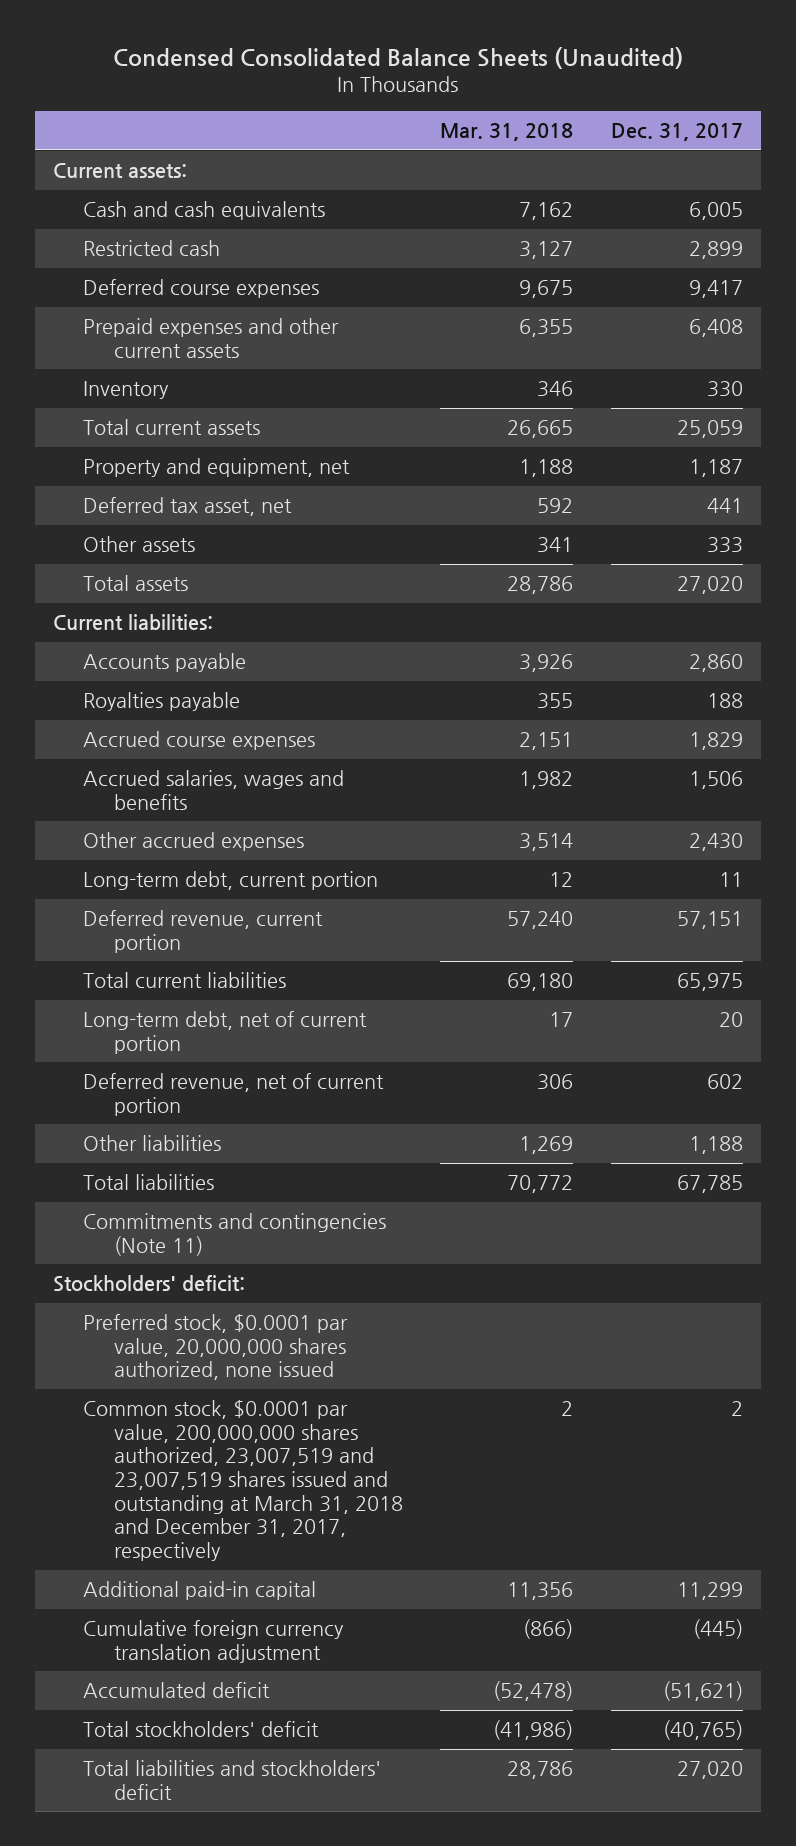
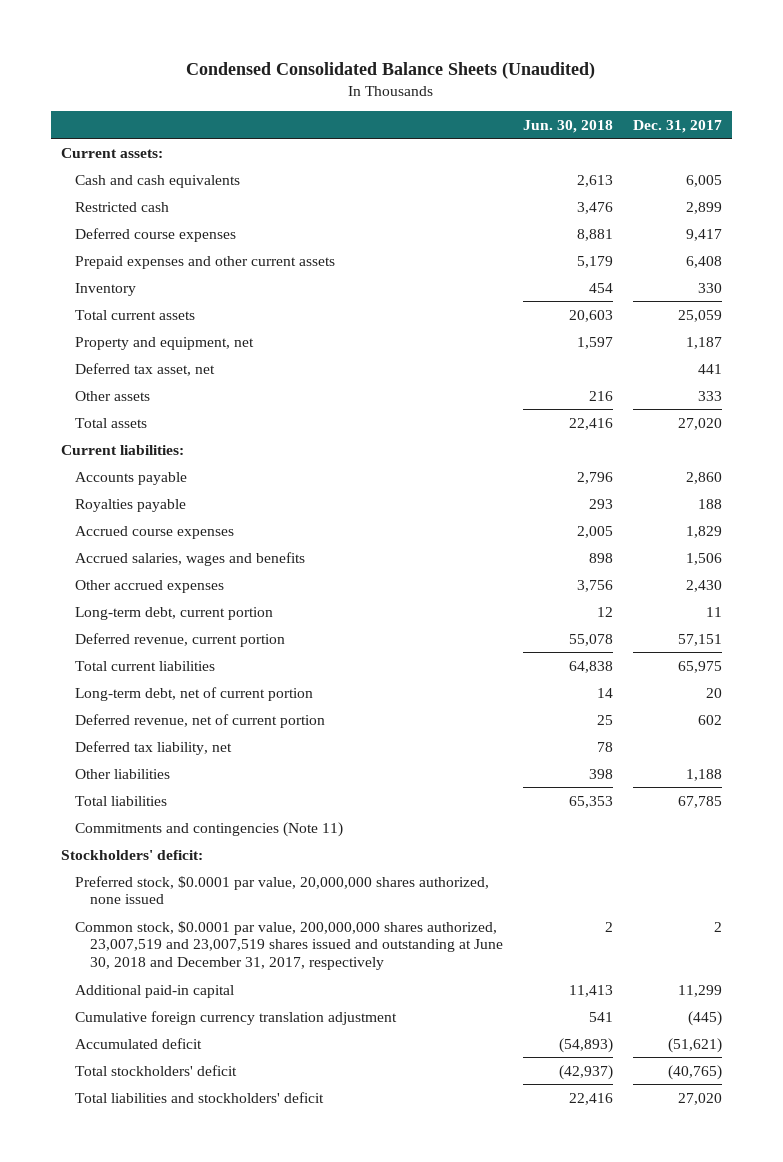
[440,123,574,142] Mar. 31, 2018 -> none
none -> [522,119,613,133] Jun. 30, 2018
none -> [75,740,233,755] Deferred tax liability, net
[83,1400,403,1561] Common stock, $0.0001 par value, 200,000,000 shares authorized, 23,007,519 and 23,007,519 shares issued and outstanding at March 31, 2018 and December 31, 2017, respectively -> [75,920,503,971] Common stock, $0.0001 par value, 200,000,000 shares authorized, 23,007,519 and 23,007,519 shares issued and outstanding at June 30, 2018 and December 31, 2017, respectively

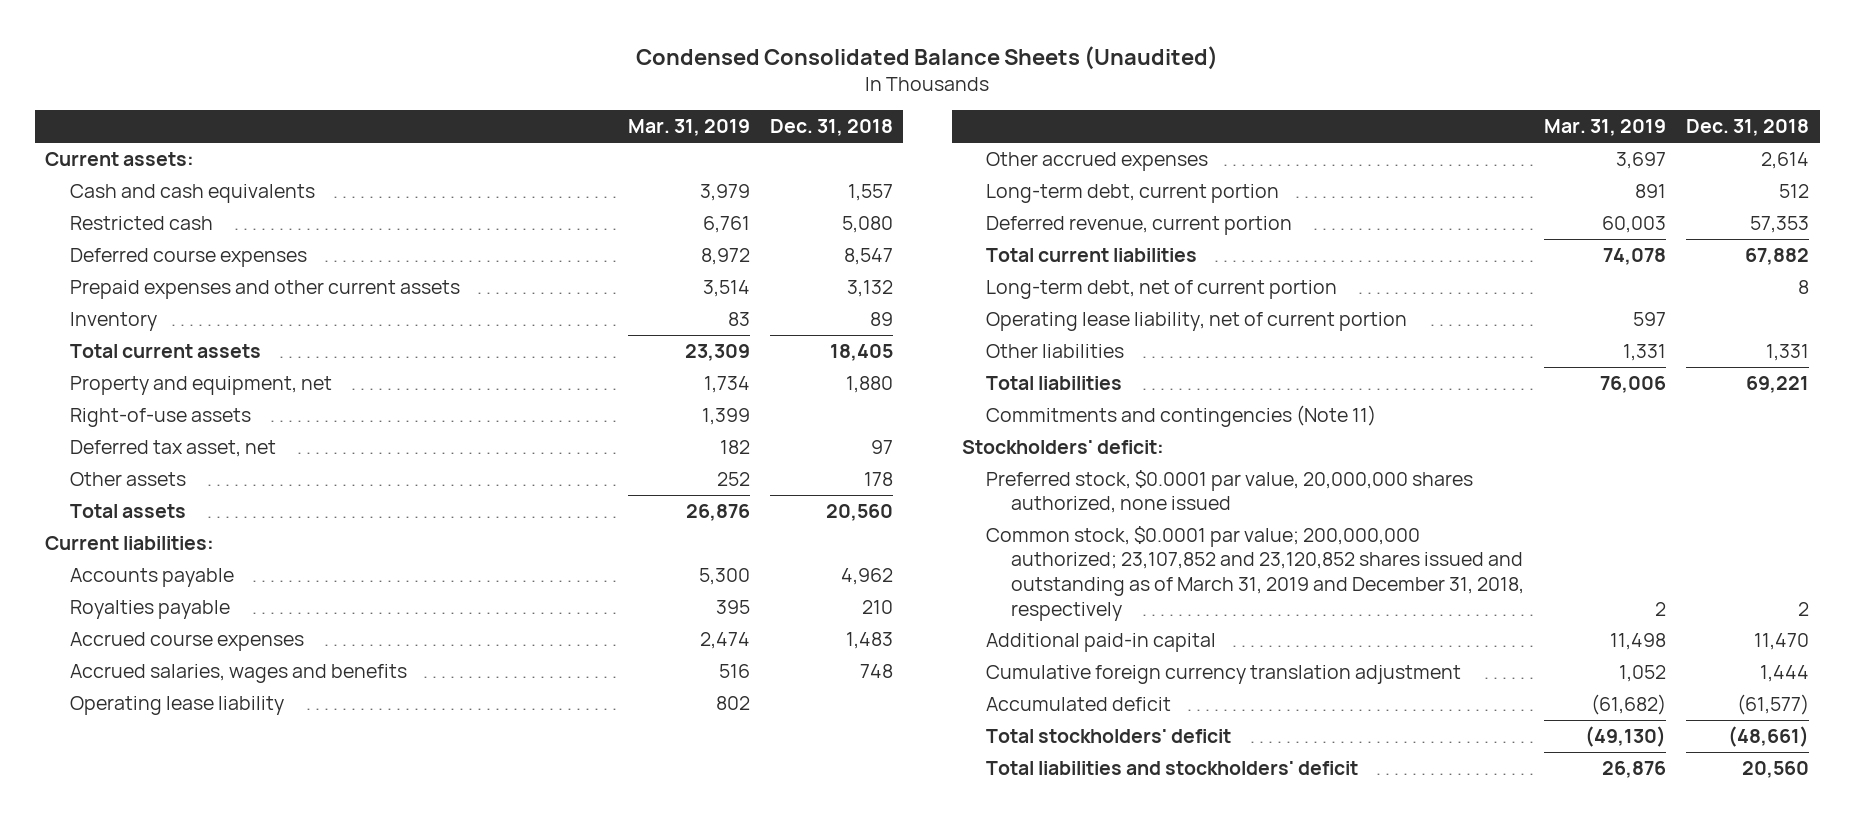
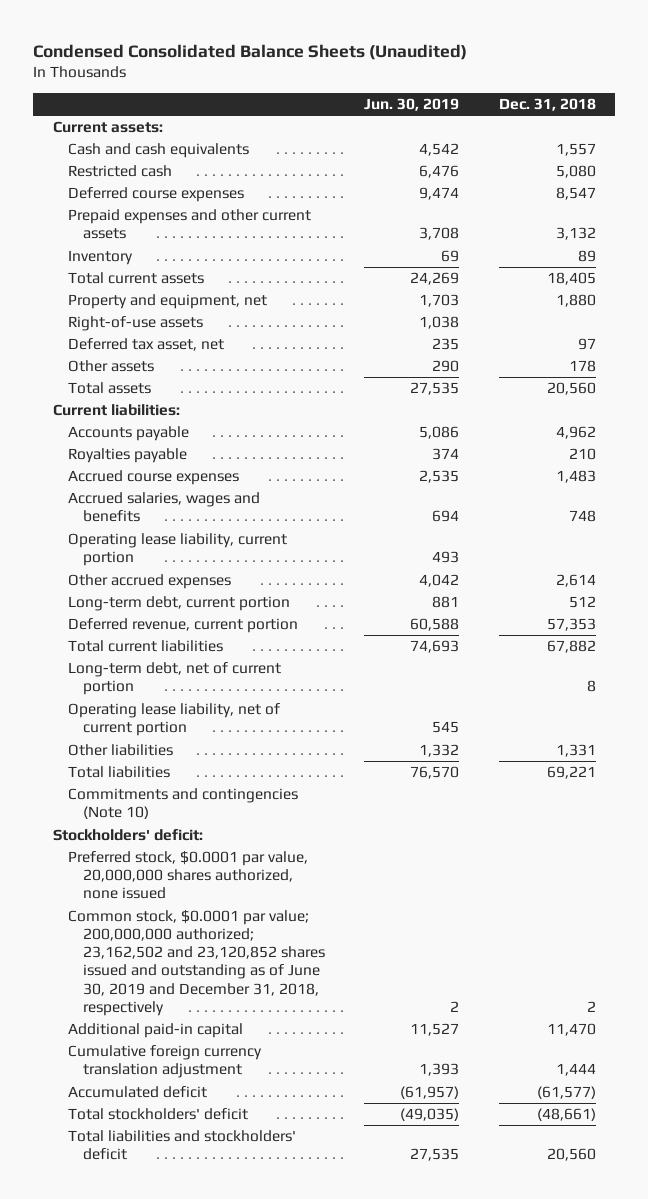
[627,119,750,137] Mar. 31, 2019 -> none
none -> [364,97,460,111] Jun. 30, 2019
[69,695,284,715] Operating lease liability -> [67,533,287,567] Operating lease liability, current portion
[986,404,1377,427] Commitments and contingencies (Note 11) -> [67,788,298,820] Commitments and contingencies (Note 10)
[986,525,1524,621] Common stock, $0.0001 par value; 200,000,000 authorized; 23,107,852 and 23,120,852 shares issued and outstanding as of March 31, 2019 and December 31, 2018, respectively -> [67,910,325,1016] Common stock, $0.0001 par value; 200,000,000 authorized; 23,162,502 and 23,120,852 shares issued and outstanding as of June 30, 2019 and December 31, 2018, respectively

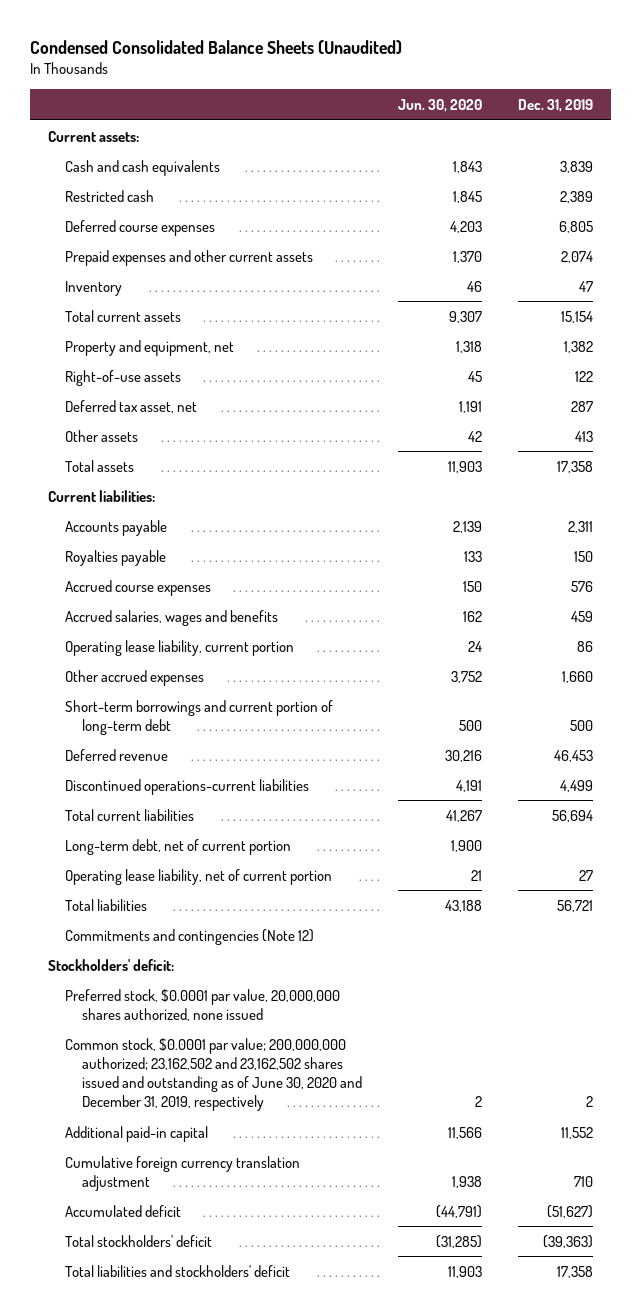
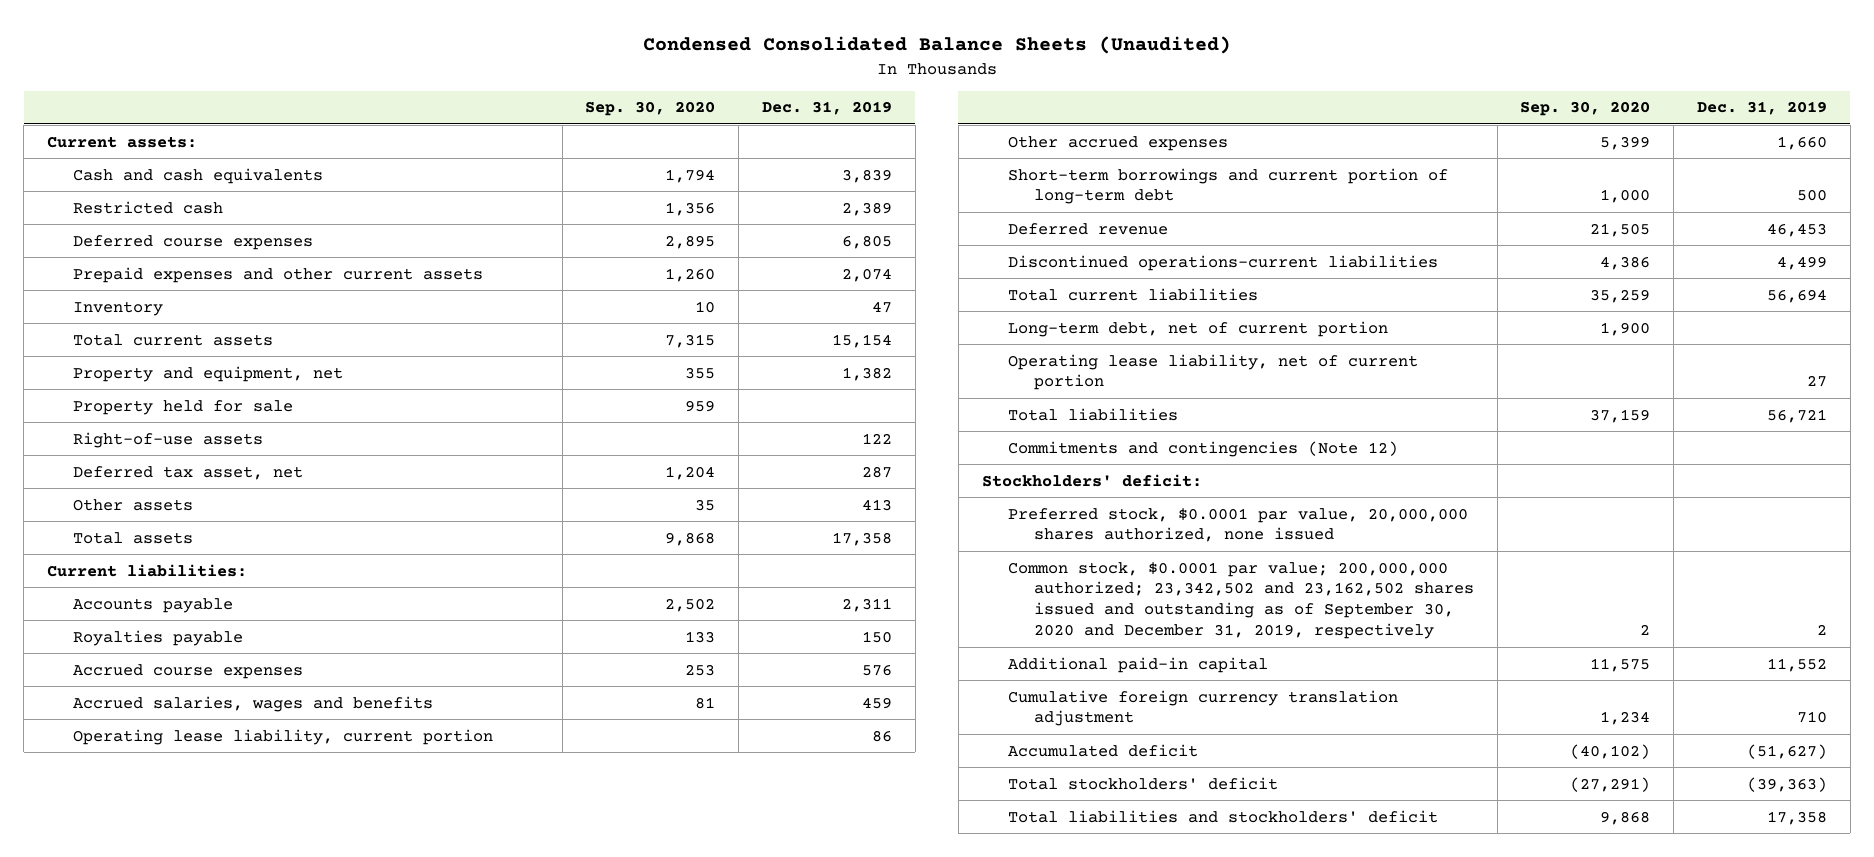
[397,98,482,112] Jun. 30, 2020 -> none
none -> [585,101,716,117] Sep. 30, 2020
none -> [72,399,293,415] Property held for sale
[65,1037,362,1112] Common stock, $0.0001 par value; 200,000,000 authorized; 23,162,502 and 23,162,502 shares issued and outstanding as of June 30, 2020 and December 31, 2019, respectively -> [1007,561,1474,640] Common stock, $0.0001 par value; 200,000,000 authorized; 23,342,502 and 23,162,502 shares issued and outstanding as of September 30, 2020 and December 31, 2019, respectively

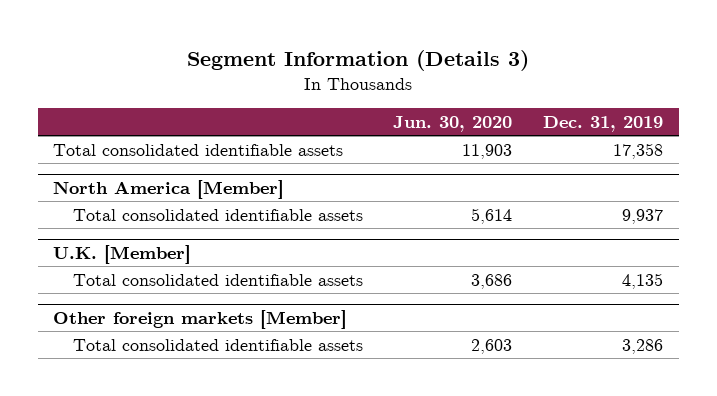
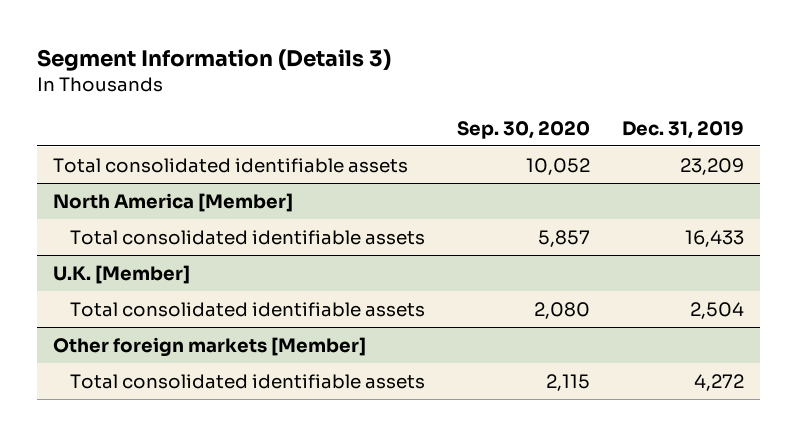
[393,115,513,132] Jun. 30, 2020 -> none
none -> [457,120,591,139] Sep. 30, 2020
[613,142,664,159] 17,358 -> [679,157,744,175] 23,209
[622,208,664,224] 9,937 -> [684,229,744,247] 16,433
[622,272,664,289] 4,135 -> [689,301,744,319] 2,504
[622,338,664,354] 3,286 -> [693,373,744,391] 4,272

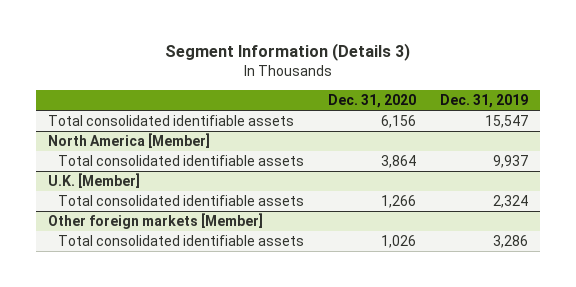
[457,120,591,139] Sep. 30, 2020 -> none
none -> [328,93,417,108] Dec. 31, 2020
[679,157,744,175] 23,209 -> [484,115,528,129] 15,547
[684,229,744,247] 16,433 -> [492,155,528,169] 9,937
[689,301,744,319] 2,504 -> [492,195,528,209] 2,324
[693,373,744,391] 4,272 -> [492,235,528,249] 3,286

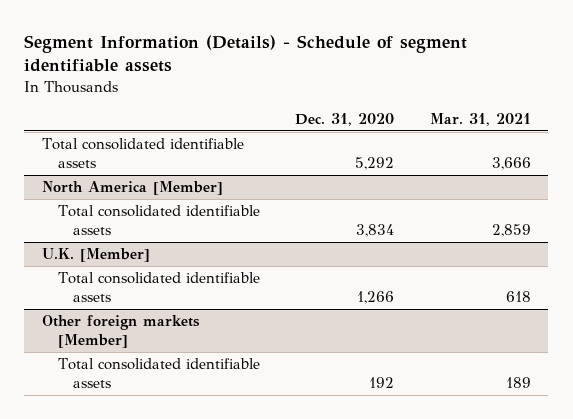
[164,43,410,62] Segment Information (Details 3) -> [24,34,468,73] Segment Information (Details) - Schedule of segment identifiable assets
[439,93,528,108] Dec. 31, 2019 -> none
none -> [429,112,531,126] Mar. 31, 2021
[381,115,417,129] 6,156 -> [355,157,395,171] 5,292
[381,155,417,169] 3,864 -> [356,224,395,238] 3,834
[381,235,417,249] 1,026 -> [369,377,395,389] 192

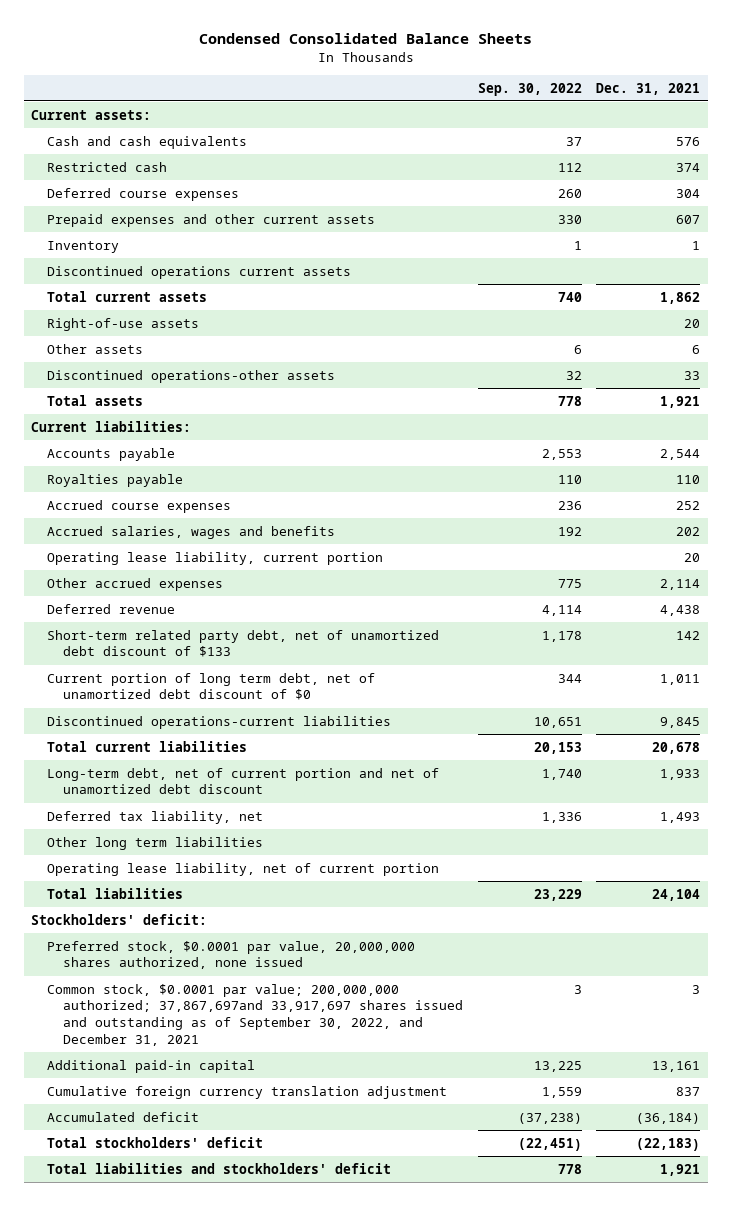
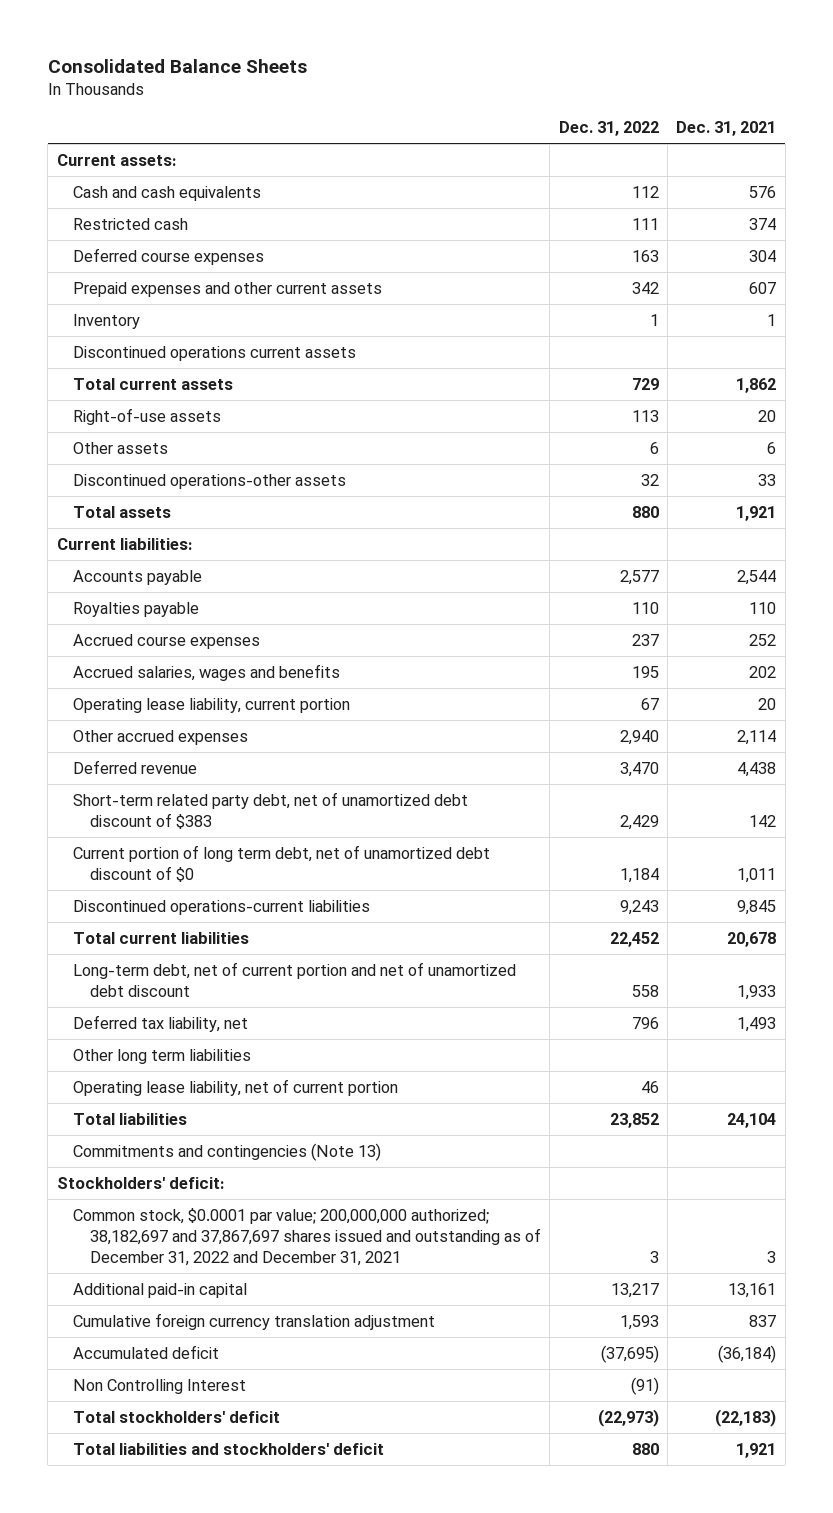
[198,33,532,45] Condensed Consolidated Balance Sheets -> [47,59,307,74] Consolidated Balance Sheets
[477,82,582,96] Sep. 30, 2022 -> none
none -> [558,121,659,137] Dec. 31, 2022
[47,629,440,658] Short-term related party debt, net of unamortized debt discount of $133 -> [73,791,469,829] Short-term related party debt, net of unamortized debt discount of $383
none -> [73,1142,382,1161] Commitments and contingencies (Note 13)
[47,940,416,970] Preferred stock, $0.0001 par value, 20,000,000 shares authorized, none issued -> none
[47,983,464,1046] Common stock, $0.0001 par value; 200,000,000 authorized; 37,867,697and 33,917,697 shares issued and outstanding as of September 30, 2022, and December 31, 2021 -> [73,1207,542,1266] Common stock, $0.0001 par value; 200,000,000 authorized; 38,182,697 and 37,867,697 shares issued and outstanding as of December 31, 2022 and December 31, 2021
none -> [73,1378,247,1394] Non Controlling Interest

